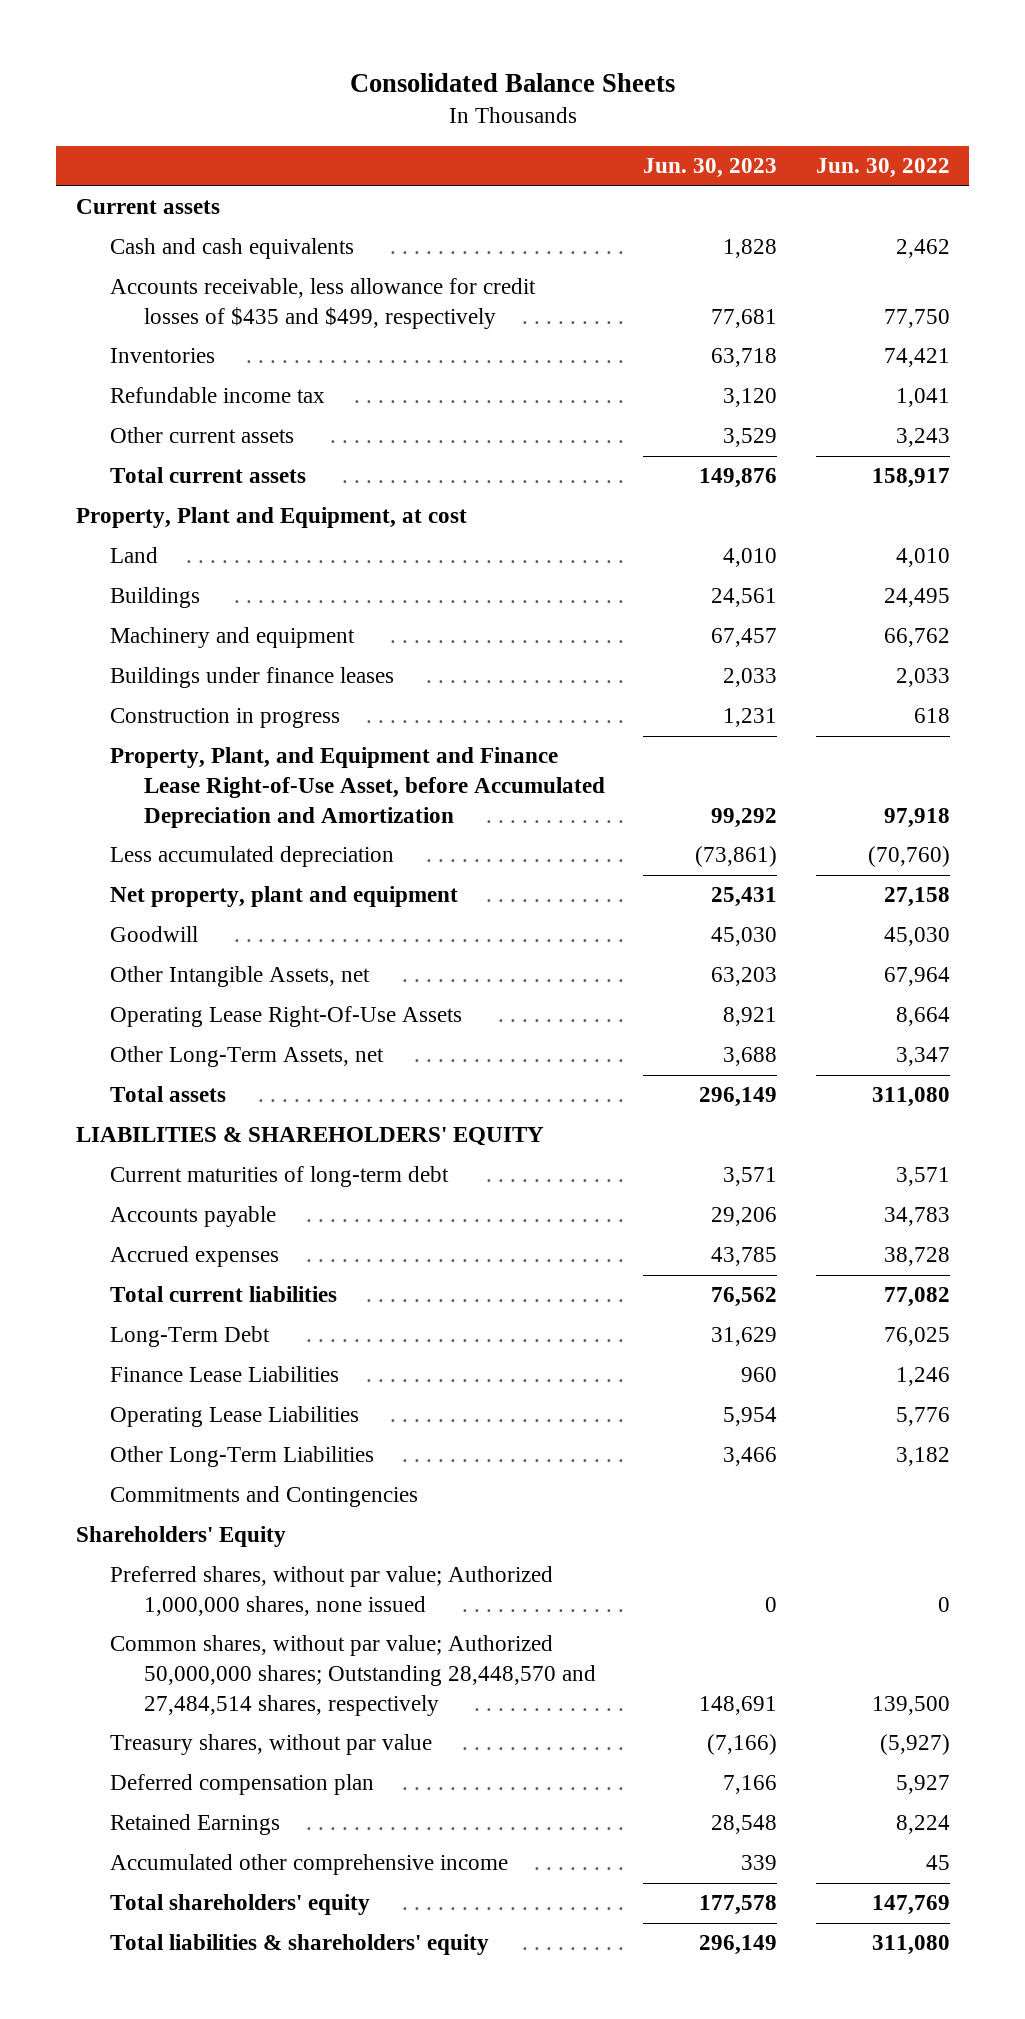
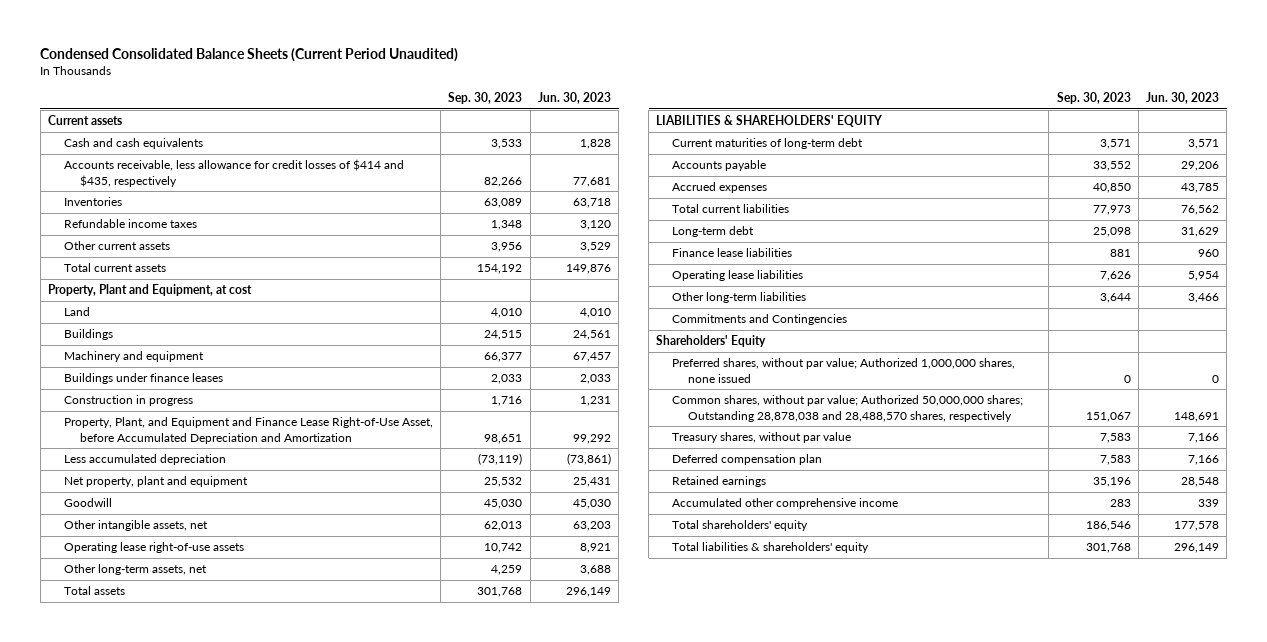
[349,72,675,92] Consolidated Balance Sheets -> [40,48,459,63] Condensed Consolidated Balance Sheets (Current Period Unaudited)
[815,158,950,179] Jun. 30, 2022 -> none
none -> [448,92,523,105] Sep. 30, 2023
[109,278,536,329] Accounts receivable, less allowance for credit losses of $435 and $499, respectively -> [63,159,404,187] Accounts receivable, less allowance for credit losses of $414 and $435, respectively
[109,387,325,404] Refundable income tax -> [63,219,197,229] Refundable income taxes
[109,966,370,988] Other Intangible Assets, net -> [63,520,208,532] Other intangible assets, net
[109,1006,462,1028] Operating Lease Right-Of-Use Assets -> [63,542,244,554] Operating lease right-of-use assets
[109,1046,384,1068] Other Long-Term Assets, net -> [63,564,207,576] Other long-term assets, net
[109,1326,270,1348] Long-Term Debt -> [672,226,755,238] Long-term debt
[109,1366,339,1383] Finance Lease Liabilities -> [672,248,793,258] Finance lease liabilities
[109,1406,359,1428] Operating Lease Liabilities -> [672,270,804,282] Operating lease liabilities
[109,1446,374,1468] Other Long-Term Liabilities -> [672,292,807,304] Other long-term liabilities
[109,1635,596,1716] Common shares, without par value; Authorized 50,000,000 shares; Outstanding 28,448,570 and 27,484,514 shares, respectively -> [672,395,1024,422] Common shares, without par value; Authorized 50,000,000 shares; Outstanding 28,878,038 and 28,488,570 shares, respectively
[707,1734,778,1756] (7,166) -> [1188,433,1220,444] 7,166
[109,1814,280,1836] Retained Earnings -> [672,476,767,488] Retained earnings

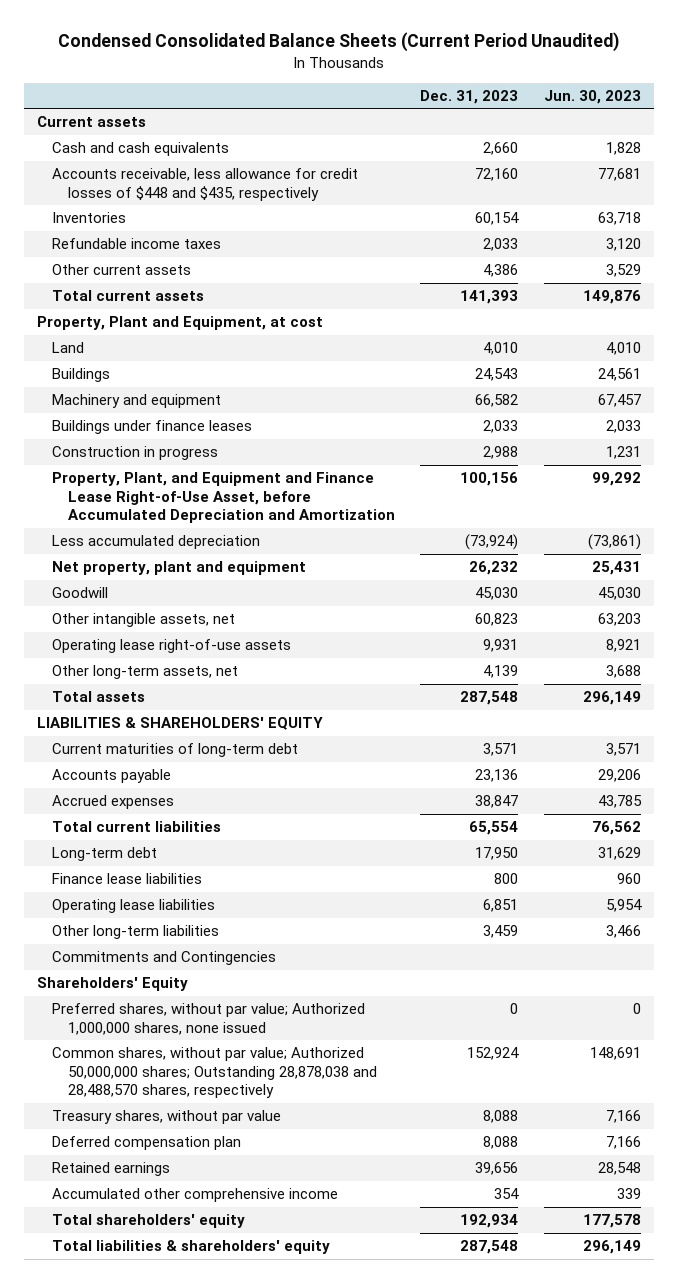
[448,92,523,105] Sep. 30, 2023 -> none
none -> [420,89,519,104] Dec. 31, 2023
[63,159,404,187] Accounts receivable, less allowance for credit losses of $414 and $435, respectively -> [52,168,359,201] Accounts receivable, less allowance for credit losses of $448 and $435, respectively

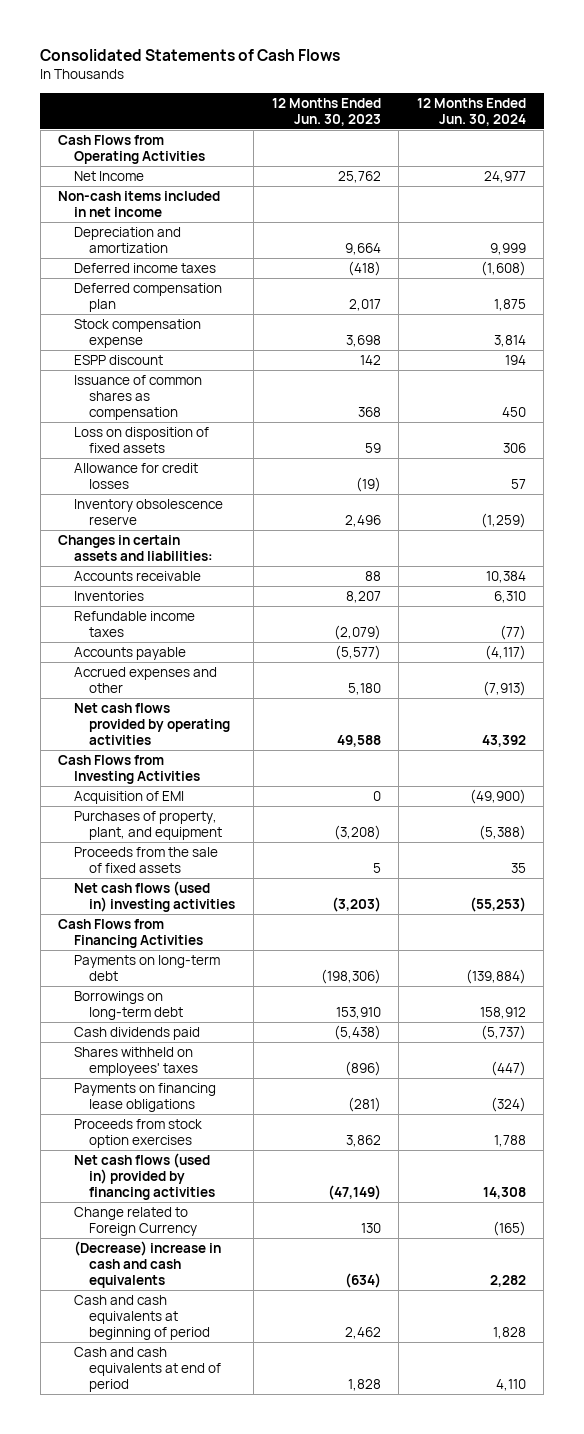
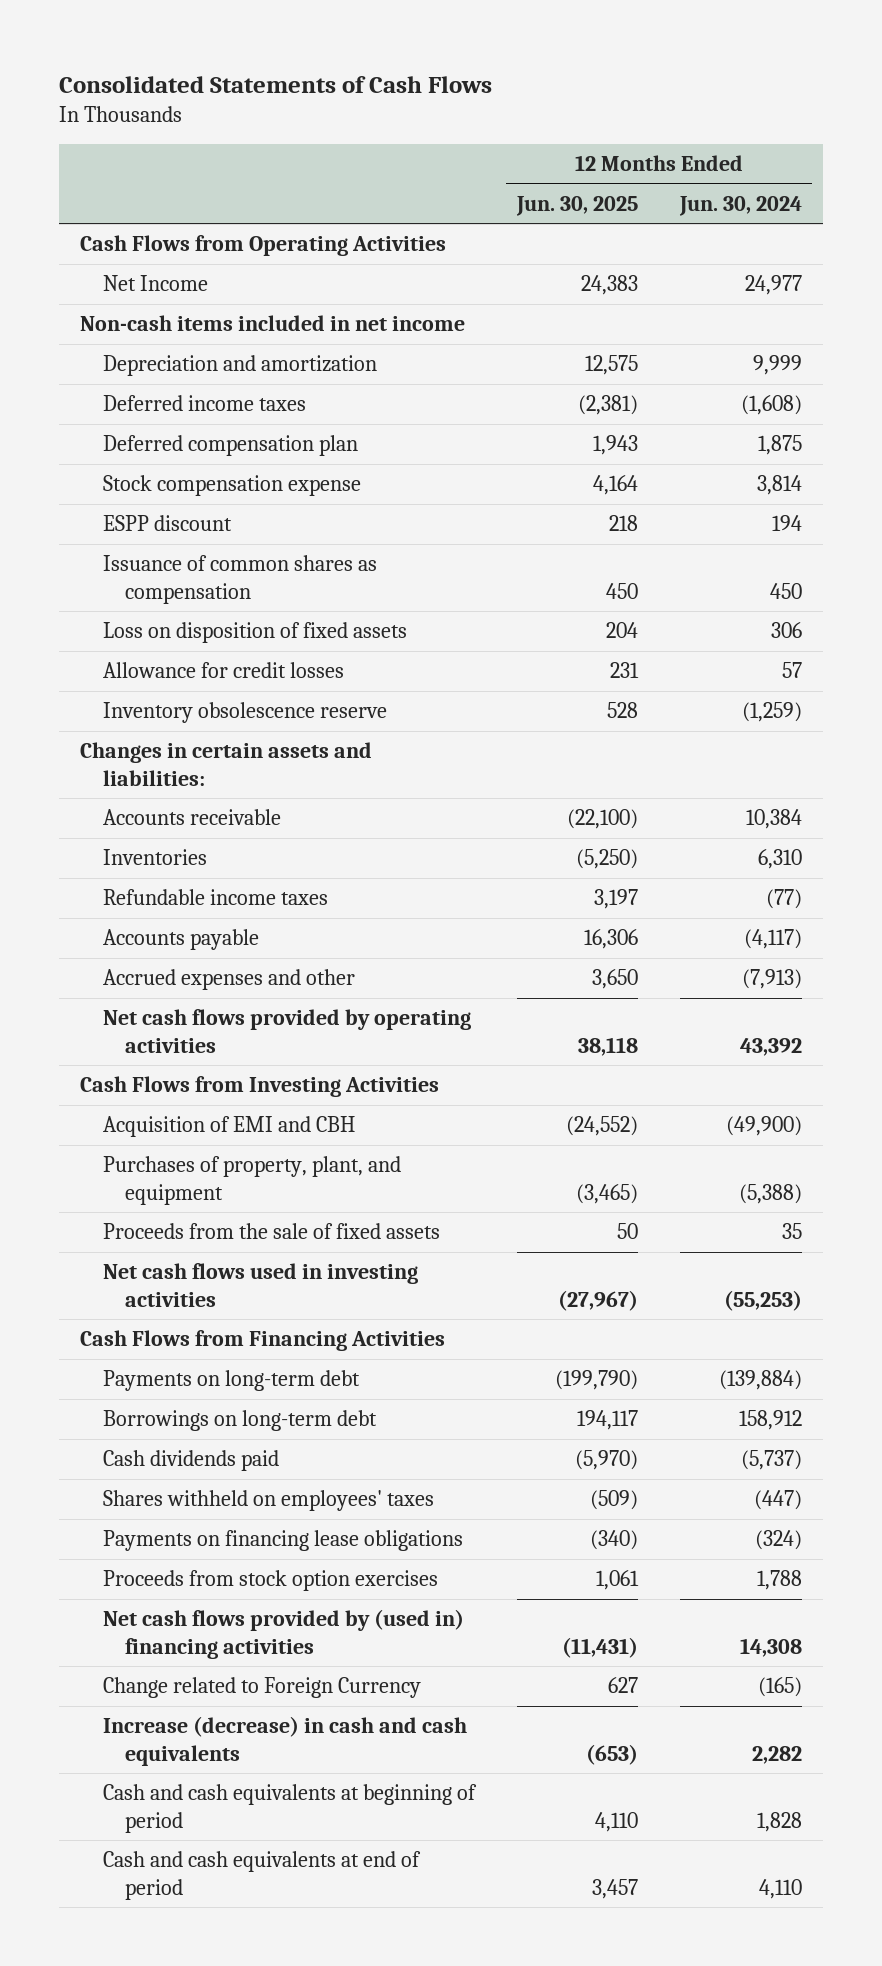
[271,97,381,126] 12 Months Ended Jun. 30, 2023 -> none
none -> [515,195,638,216] Jun. 30, 2025
[73,790,184,804] Acquisition of EMI -> [102,1116,355,1138] Acquisition of EMI and CBH
[73,880,236,912] Net cash flows (used in) investing activities -> [102,1263,418,1307] Net cash flows used in investing activities
[73,1152,216,1200] Net cash flows (used in) provided by financing activities -> [102,1609,464,1659] Net cash flows provided by (used in) financing activities
[73,1240,221,1288] (Decrease) increase in cash and cash equivalents -> [102,1716,467,1766] Increase (decrease) in cash and cash equivalents

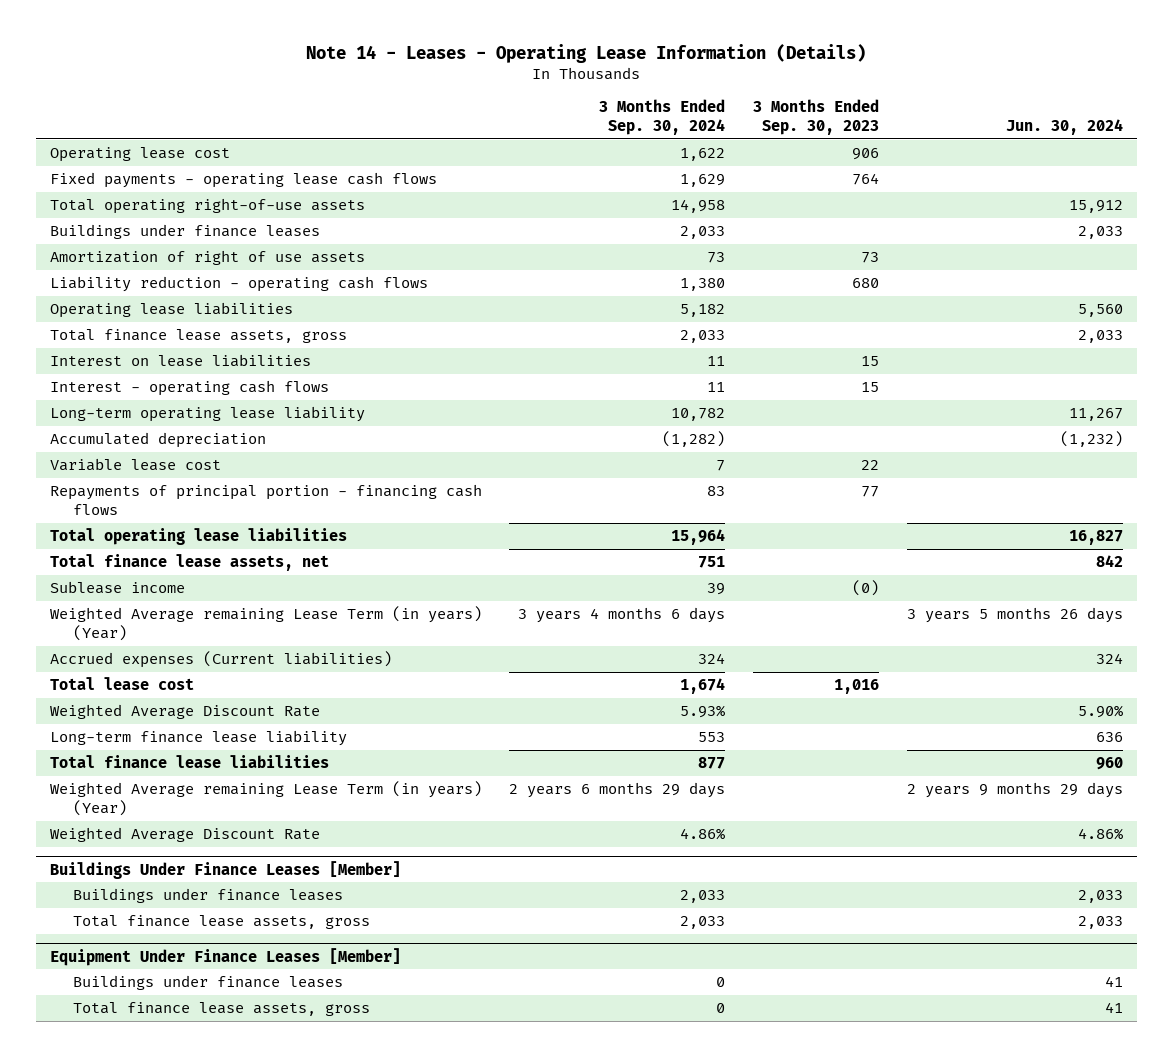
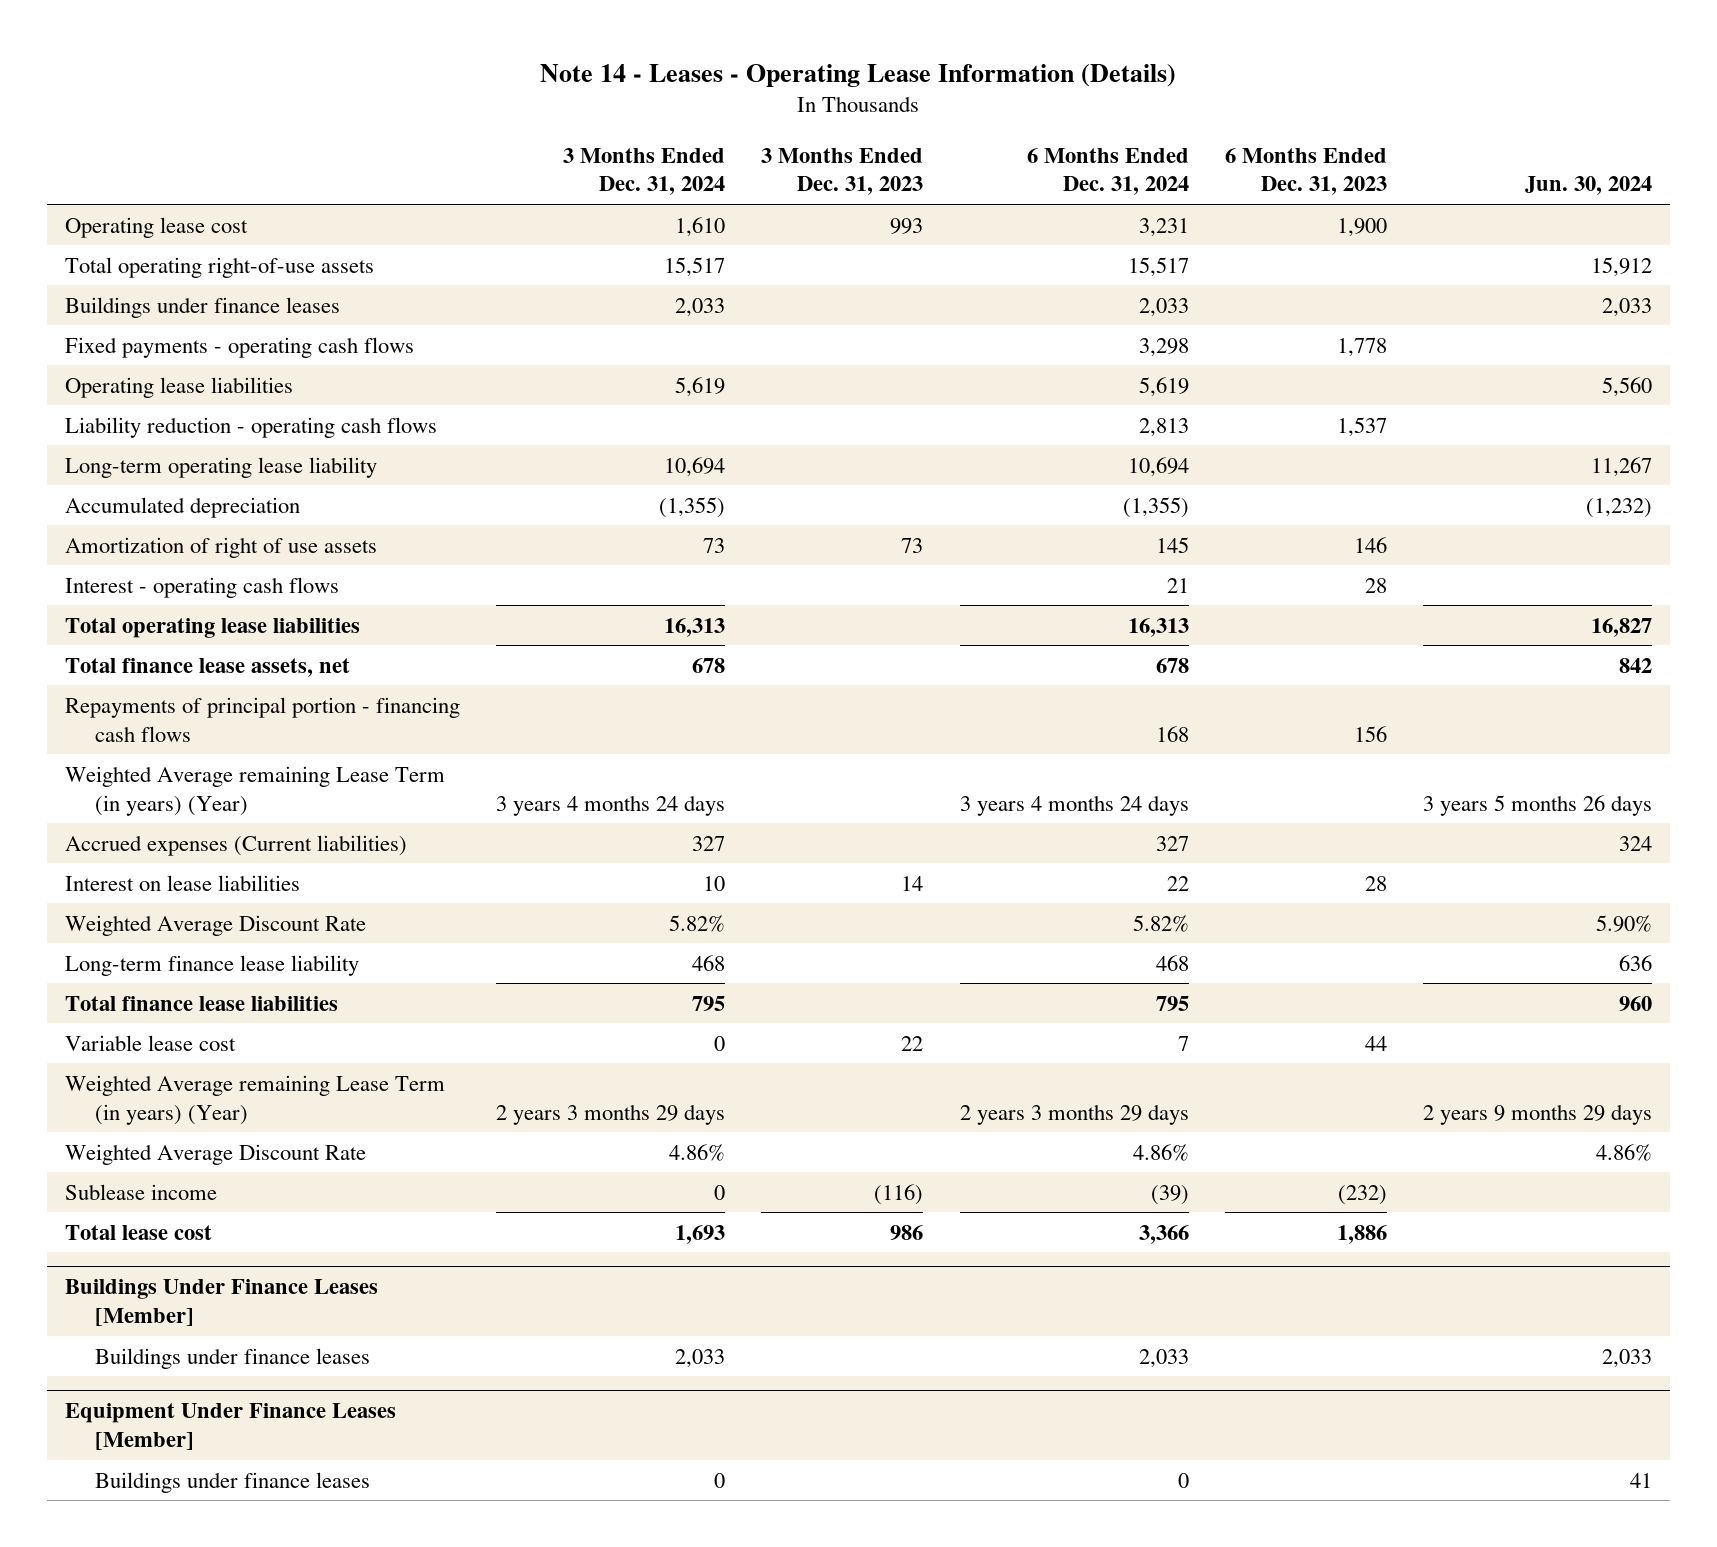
[599,98,726,136] 3 Months Ended Sep. 30, 2024 -> none
[753,98,880,136] 3 Months Ended Sep. 30, 2023 -> none
none -> [563,147,726,196] 3 Months Ended Dec. 31, 2024
none -> [761,147,924,196] 3 Months Ended Dec. 31, 2023
none -> [1026,147,1189,196] 6 Months Ended Dec. 31, 2024
none -> [1224,147,1387,196] 6 Months Ended Dec. 31, 2023
[49,172,437,189] Fixed payments - operating lease cash flows -> none
none -> [64,336,414,358] Fixed payments - operating cash flows
[49,329,347,344] Total finance lease assets, gross -> none
[49,276,428,293] Liability reduction - operating cash flows -> [64,416,437,438] Liability reduction - operating cash flows
[49,250,365,266] Amortization of right of use assets -> [64,536,377,558] Amortization of right of use assets
[49,380,329,397] Interest - operating cash flows -> [64,576,339,598] Interest - operating cash flows
[49,484,482,516] Repayments of principal portion - financing cash flows -> [64,696,460,742] Repayments of principal portion - financing cash flows
[49,354,311,368] Interest on lease liabilities -> [64,874,300,891] Interest on lease liabilities
[49,458,221,472] Variable lease cost -> [64,1034,236,1051] Variable lease cost
[49,581,185,595] Sublease income -> [64,1183,217,1200] Sublease income
[49,677,194,691] Total lease cost -> [64,1224,212,1240] Total lease cost
[73,915,371,930] Total finance lease assets, gross -> none
[73,1002,371,1017] Total finance lease assets, gross -> none

